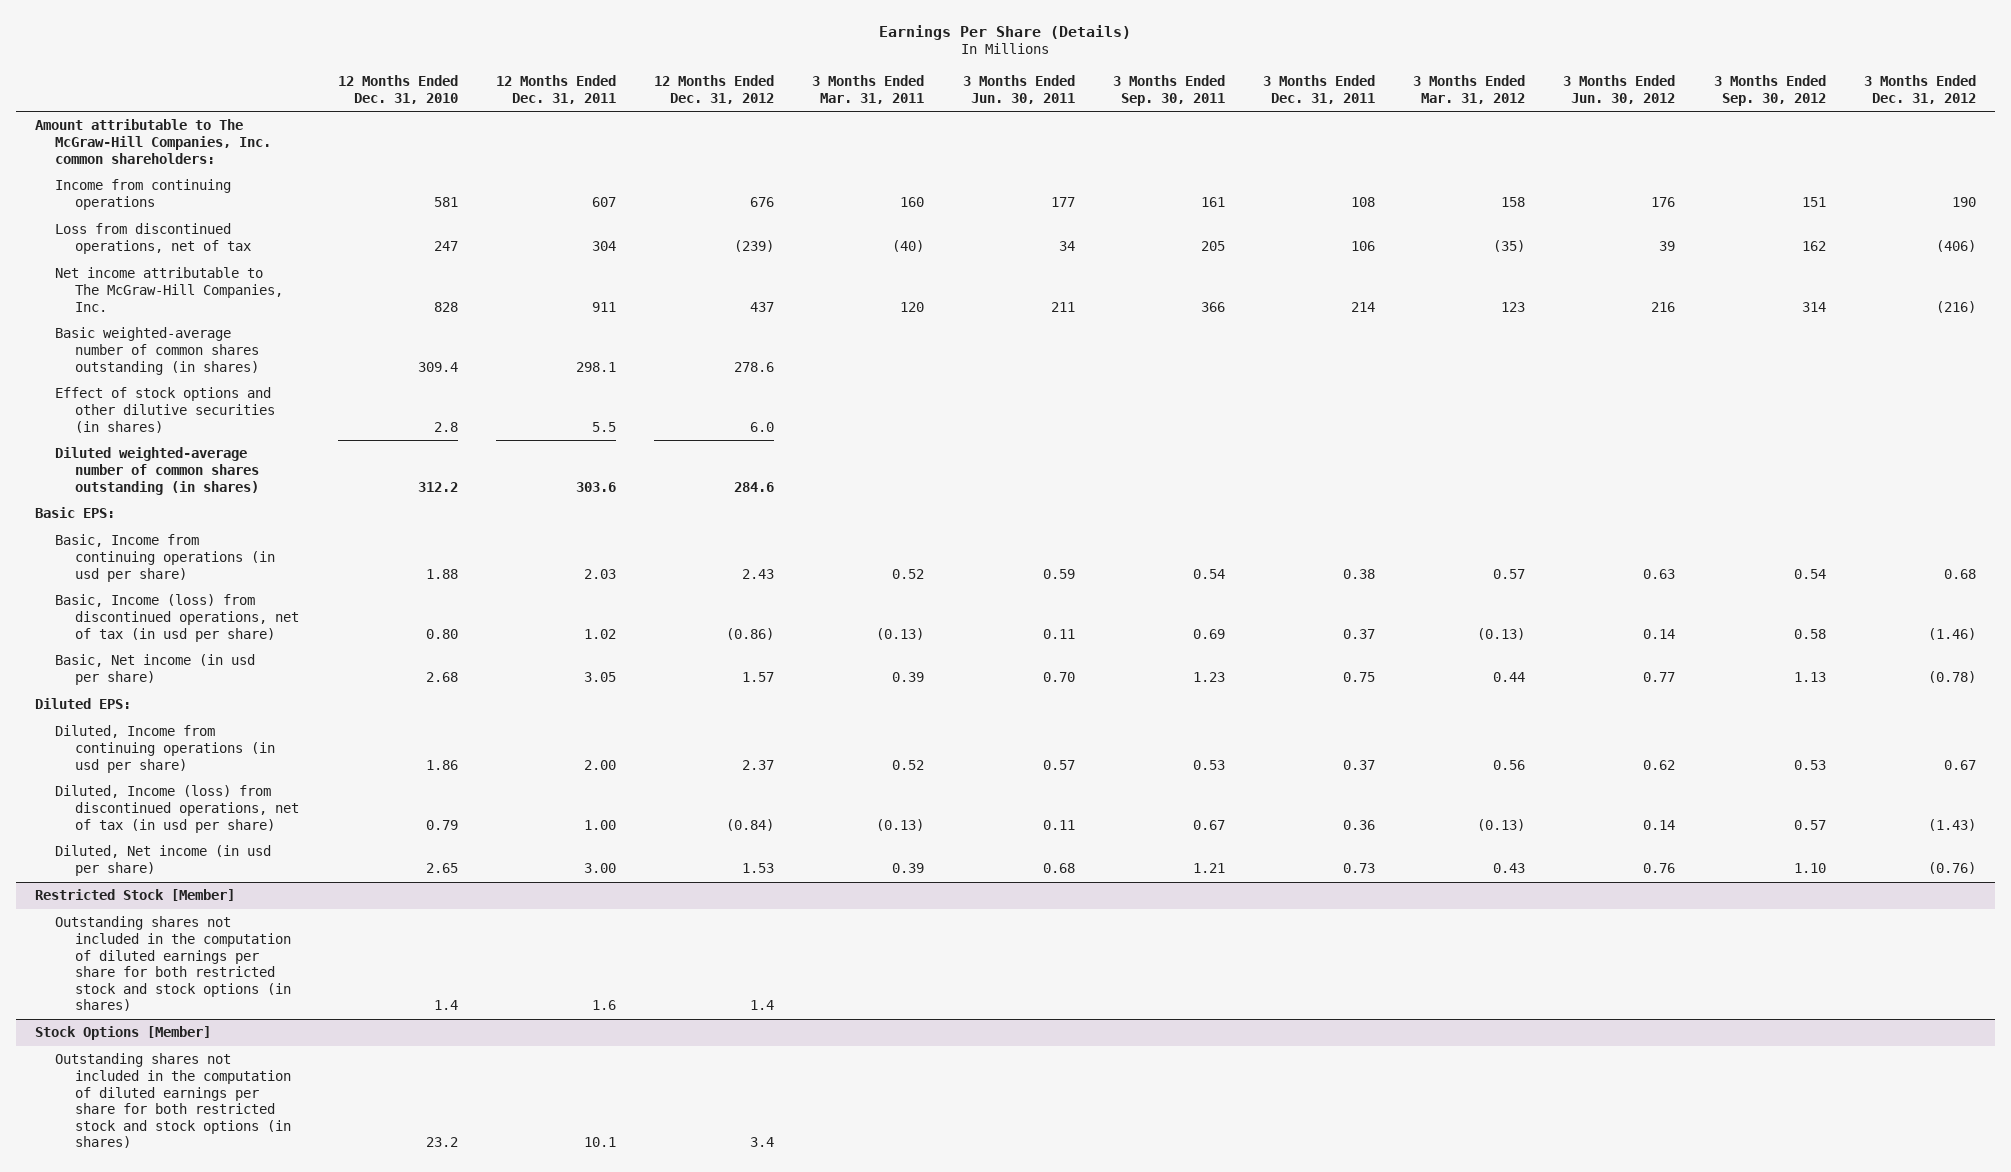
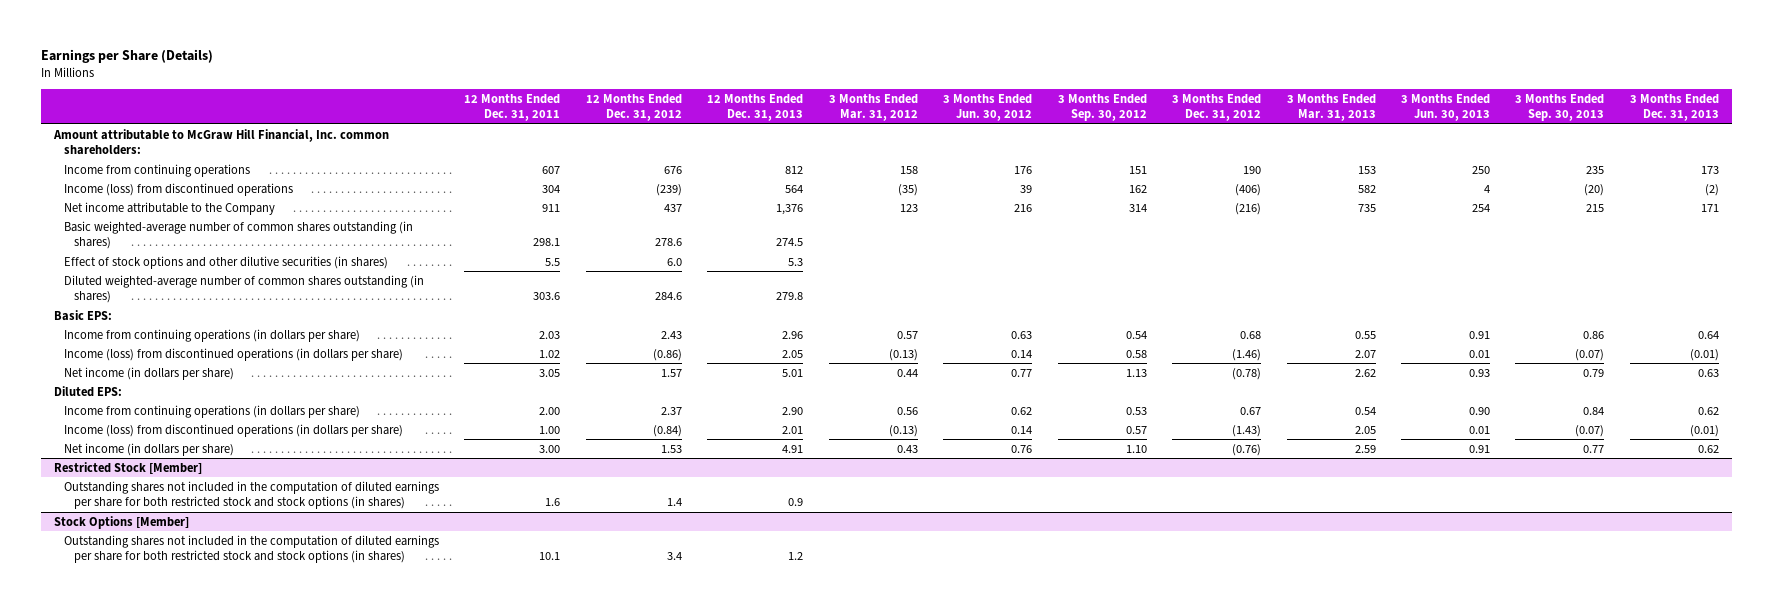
[879,24,1132,40] Earnings Per Share (Details) -> [40,49,213,64] Earnings per Share (Details)
[337,75,458,104] 12 Months Ended Dec. 31, 2010 -> none
[812,75,925,104] 3 Months Ended Mar. 31, 2011 -> none
[962,75,1075,104] 3 Months Ended Jun. 30, 2011 -> none
[1112,75,1225,106] 3 Months Ended Sep. 30, 2011 -> none
[1262,75,1375,104] 3 Months Ended Dec. 31, 2011 -> none
none -> [707,93,804,122] 12 Months Ended Dec. 31, 2013
none -> [1286,93,1376,122] 3 Months Ended Mar. 31, 2013
none -> [1400,93,1490,122] 3 Months Ended Jun. 30, 2013
none -> [1515,93,1605,122] 3 Months Ended Sep. 30, 2013
none -> [1629,93,1719,122] 3 Months Ended Dec. 31, 2013
[35,119,272,164] Amount attributable to The McGraw-Hill Companies, Inc. common shareholders: -> [52,128,389,156] Amount attributable to McGraw Hill Financial, Inc. common shareholders:
[55,223,252,254] Loss from discontinued operations, net of tax -> [63,182,293,196] Income (loss) from discontinued operations
[55,267,284,312] Net income attributable to The McGraw-Hill Companies, Inc. -> [63,201,275,215] Net income attributable to the Company
[55,534,276,582] Basic, Income from continuing operations (in usd per share) -> [63,328,360,342] Income from continuing operations (in dollars per share)
[55,594,300,642] Basic, Income (loss) from discontinued operations, net of tax (in usd per share) -> [63,347,403,361] Income (loss) from discontinued operations (in dollars per share)
[55,654,256,685] Basic, Net income (in usd per share) -> [63,366,234,380] Net income (in dollars per share)
[55,725,276,773] Diluted, Income from continuing operations (in usd per share) -> [63,404,360,418] Income from continuing operations (in dollars per share)
[55,785,300,833] Diluted, Income (loss) from discontinued operations, net of tax (in usd per share) -> [63,423,403,437] Income (loss) from discontinued operations (in dollars per share)
[55,845,272,876] Diluted, Net income (in usd per share) -> [63,442,234,456] Net income (in dollars per share)

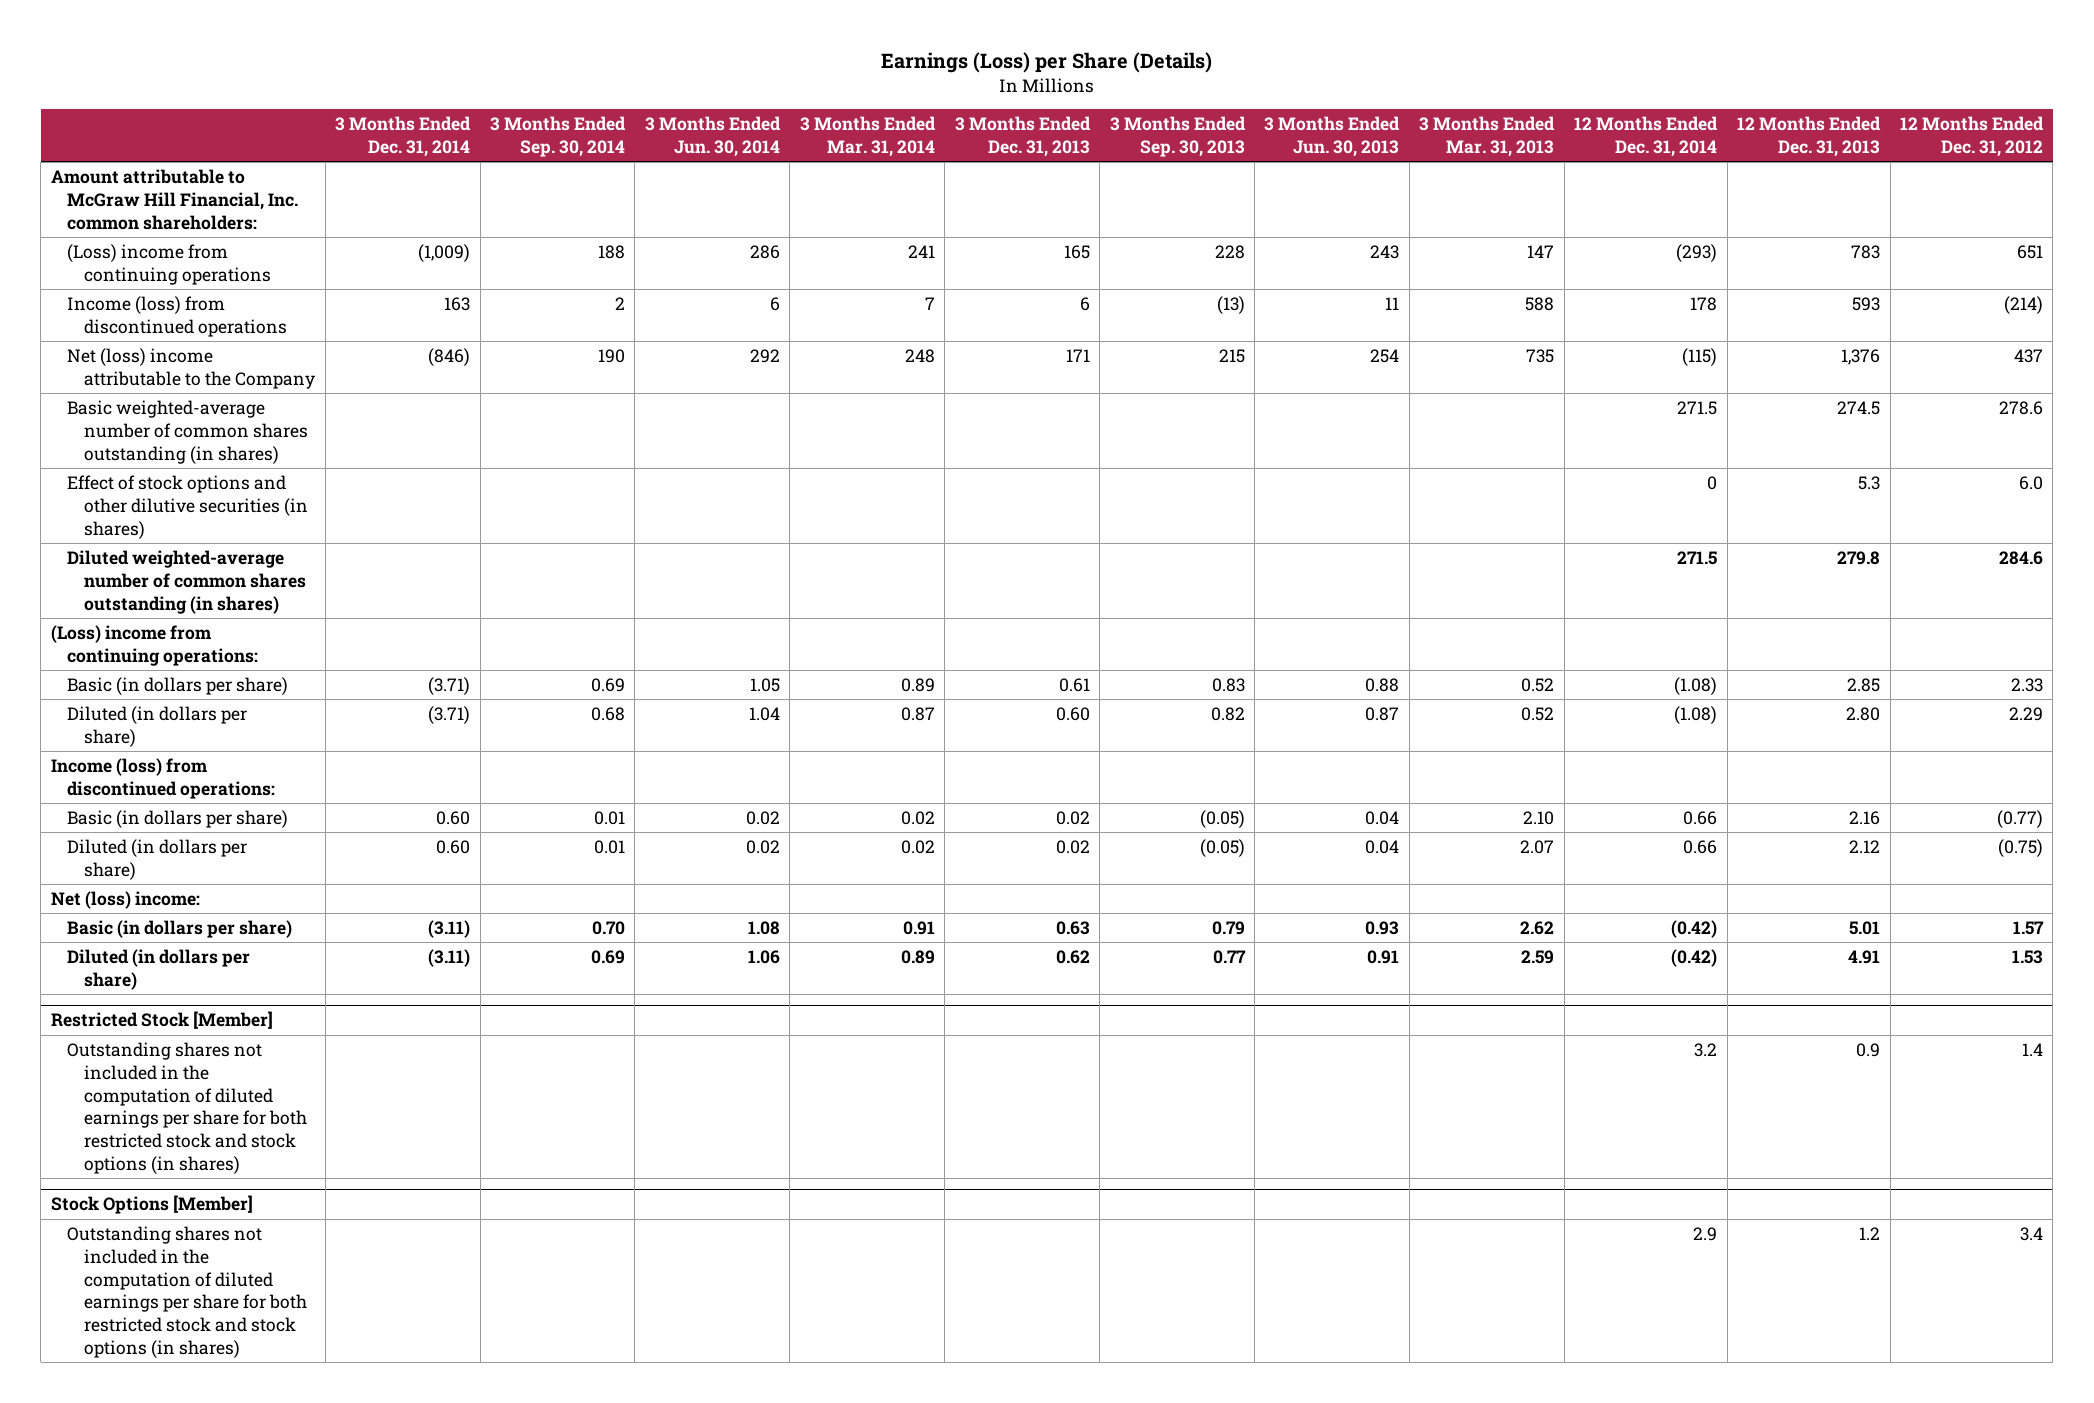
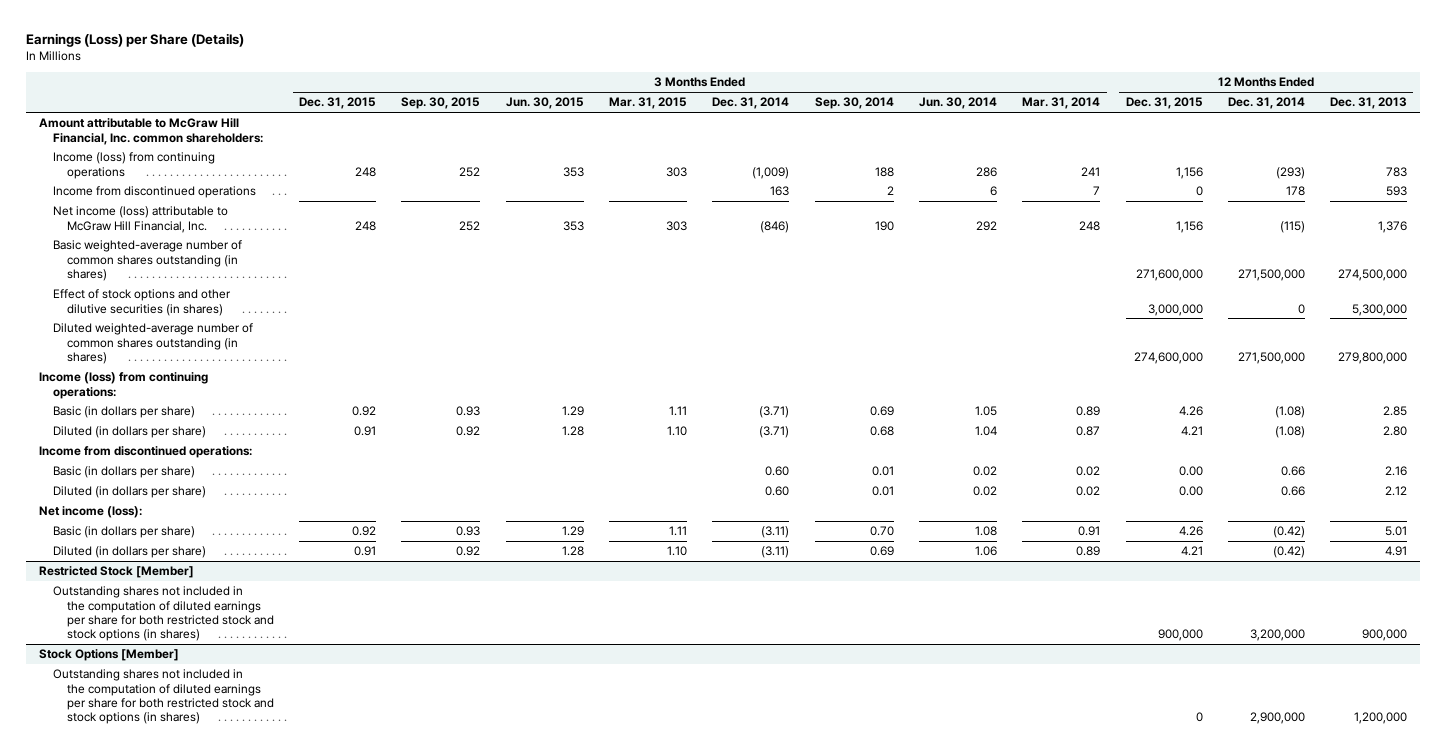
[954,116,1091,158] 3 Months Ended Dec. 31, 2013 -> none
[1109,116,1246,158] 3 Months Ended Sep. 30, 2013 -> none
[1264,116,1401,158] 3 Months Ended Jun. 30, 2013 -> none
[1419,116,1556,158] 3 Months Ended Mar. 31, 2013 -> none
[1900,116,2045,158] 12 Months Ended Dec. 31, 2012 -> none
none -> [299,97,377,110] Dec. 31, 2015
none -> [401,97,481,110] Sep. 30, 2015
none -> [505,97,584,110] Jun. 30, 2015
none -> [609,97,688,110] Mar. 31, 2015
none -> [1125,97,1203,110] Dec. 31, 2015
[67,244,272,285] (Loss) income from continuing operations -> [52,152,215,179] Income (loss) from continuing operations
[67,296,288,337] Income (loss) from discontinued operations -> [52,186,256,199] Income from discontinued operations
[67,348,316,389] Net (loss) income attributable to the Company -> [52,206,228,233] Net income (loss) attributable to McGraw Hill Financial, Inc.
[1677,401,1718,416] 271.5 -> [1237,268,1305,281] 271,500,000
[1837,401,1881,416] 274.5 -> [1338,268,1408,281] 274,500,000
[1858,476,1881,491] 5.3 -> [1352,303,1408,316] 5,300,000
[1677,551,1718,566] 271.5 -> [1237,351,1305,364] 271,500,000
[1837,551,1881,566] 279.8 -> [1338,351,1408,364] 279,800,000
[50,625,259,666] (Loss) income from continuing operations: -> [38,372,208,399] Income (loss) from continuing operations:
[50,758,276,799] Income (loss) from discontinued operations: -> [38,446,252,459] Income from discontinued operations:
[50,891,200,910] Net (loss) income: -> [38,506,142,519] Net income (loss):
[1694,1043,1718,1058] 3.2 -> [1249,629,1305,642] 3,200,000
[1856,1043,1881,1058] 0.9 -> [1362,629,1408,642] 900,000
[1693,1227,1718,1242] 2.9 -> [1249,712,1305,725] 2,900,000
[1859,1227,1881,1241] 1.2 -> [1354,712,1408,725] 1,200,000

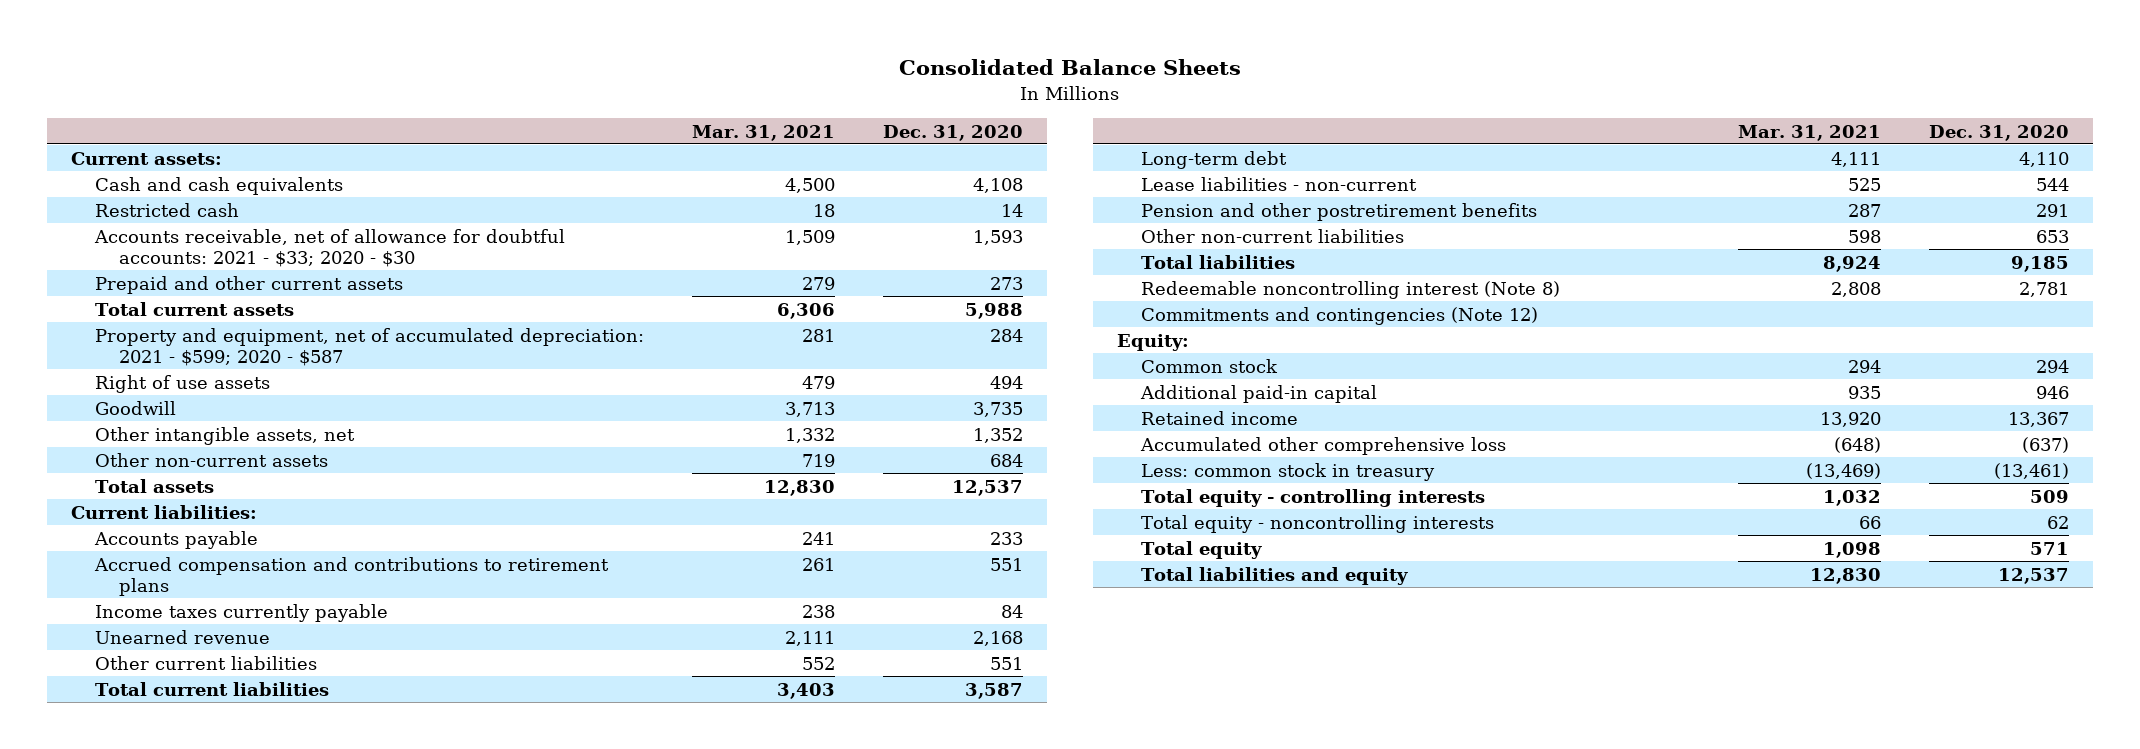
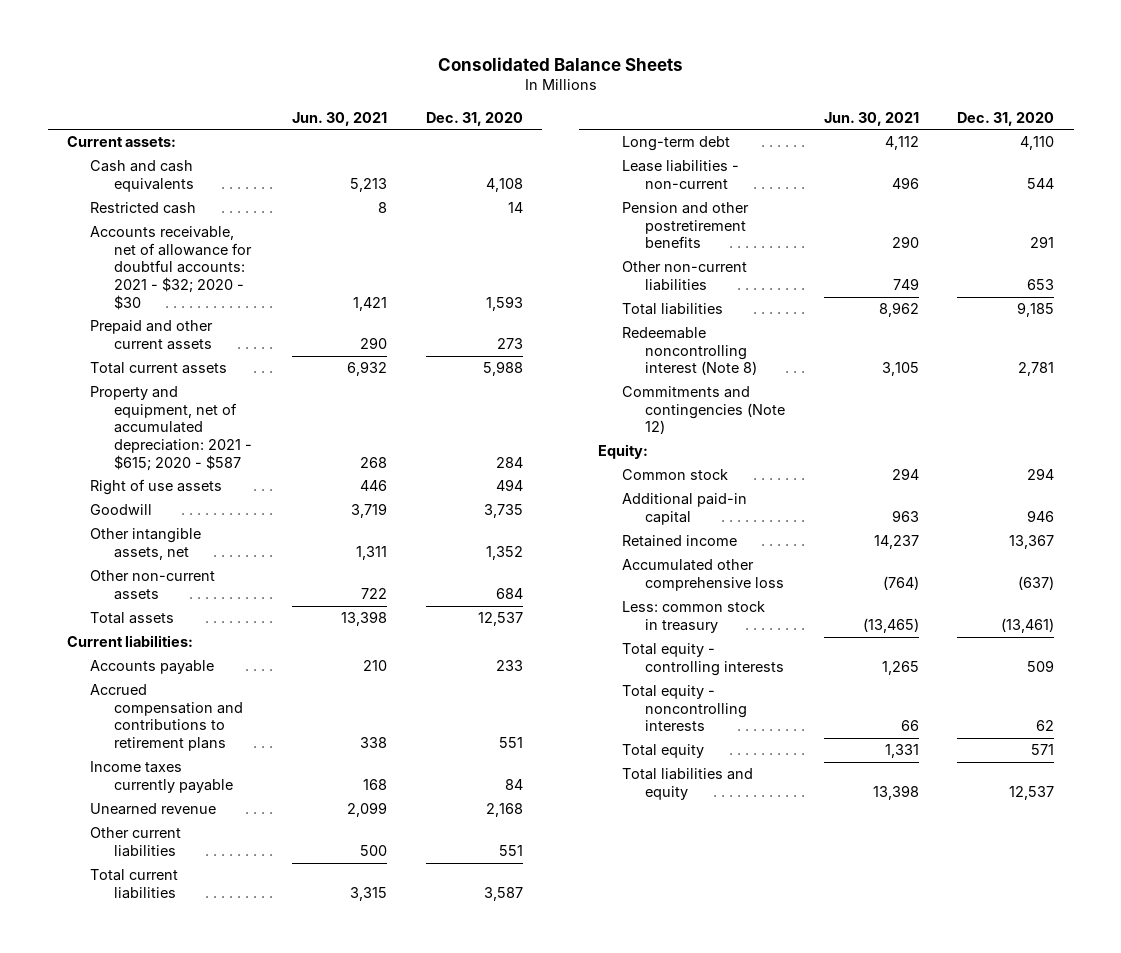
[692,124,836,141] Mar. 31, 2021 -> none
none -> [292,111,388,126] Jun. 30, 2021
[93,228,565,267] Accounts receivable, net of allowance for doubtful accounts: 2021 - $33; 2020 - $30 -> [90,226,252,310] Accounts receivable, net of allowance for doubtful accounts: 2021 - $32; 2020 - $30
[94,327,644,366] Property and equipment, net of accumulated depreciation: 2021 - $599; 2020 - $587 -> [90,386,252,471] Property and equipment, net of accumulated depreciation: 2021 - $615; 2020 - $587

